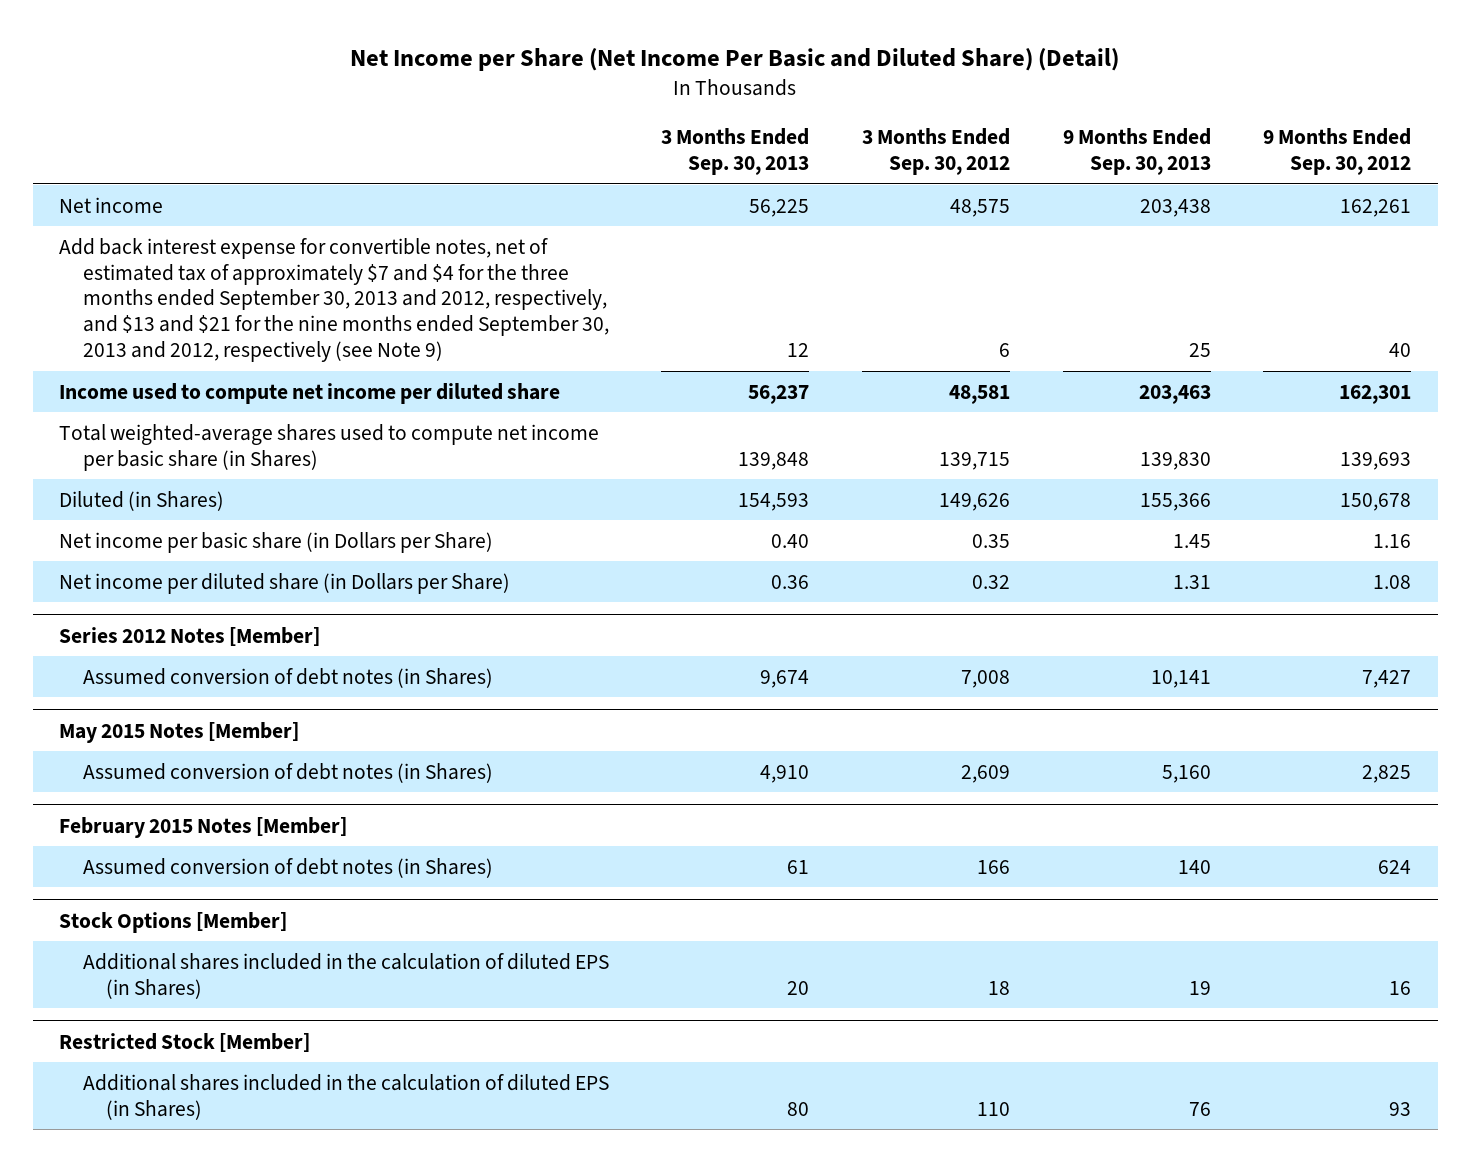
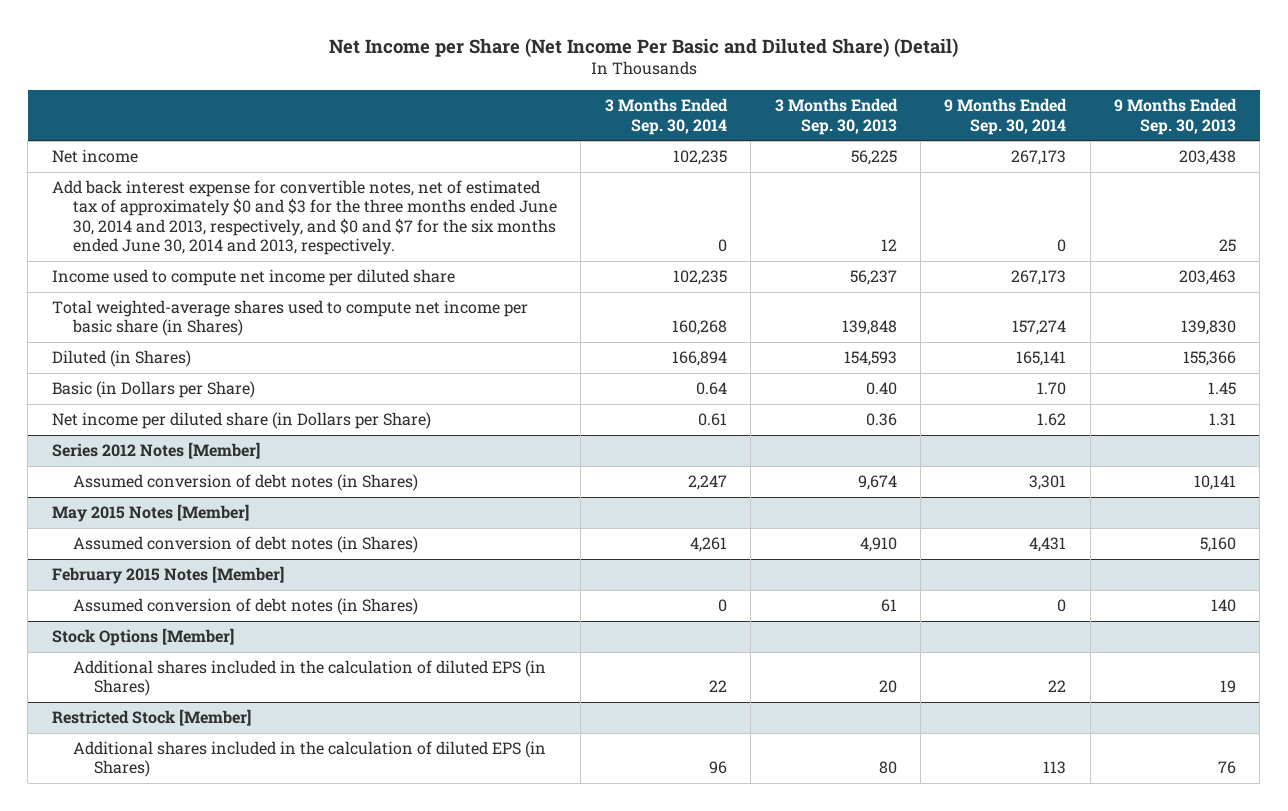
[862,128,1011,176] 3 Months Ended Sep. 30, 2012 -> none
[1263,128,1412,176] 9 Months Ended Sep. 30, 2012 -> none
none -> [604,98,728,135] 3 Months Ended Sep. 30, 2014
none -> [944,98,1068,135] 9 Months Ended Sep. 30, 2014
[59,237,609,363] Add back interest expense for convertible notes, net of estimated tax of approximately $7 and $4 for the three months ended September 30, 2013 and 2012, respectively, and $13 and $21 for the nine months ended September 30, 2013 and 2012, respectively (see Note 9) -> [51,180,557,256] Add back interest expense for convertible notes, net of estimated tax of approximately $0 and $3 for the three months ended June 30, 2014 and 2013, respectively, and $0 and $7 for the six months ended June 30, 2014 and 2013, respectively.
[59,531,494,553] Net income per basic share (in Dollars per Share) -> [51,381,255,399] Basic (in Dollars per Share)

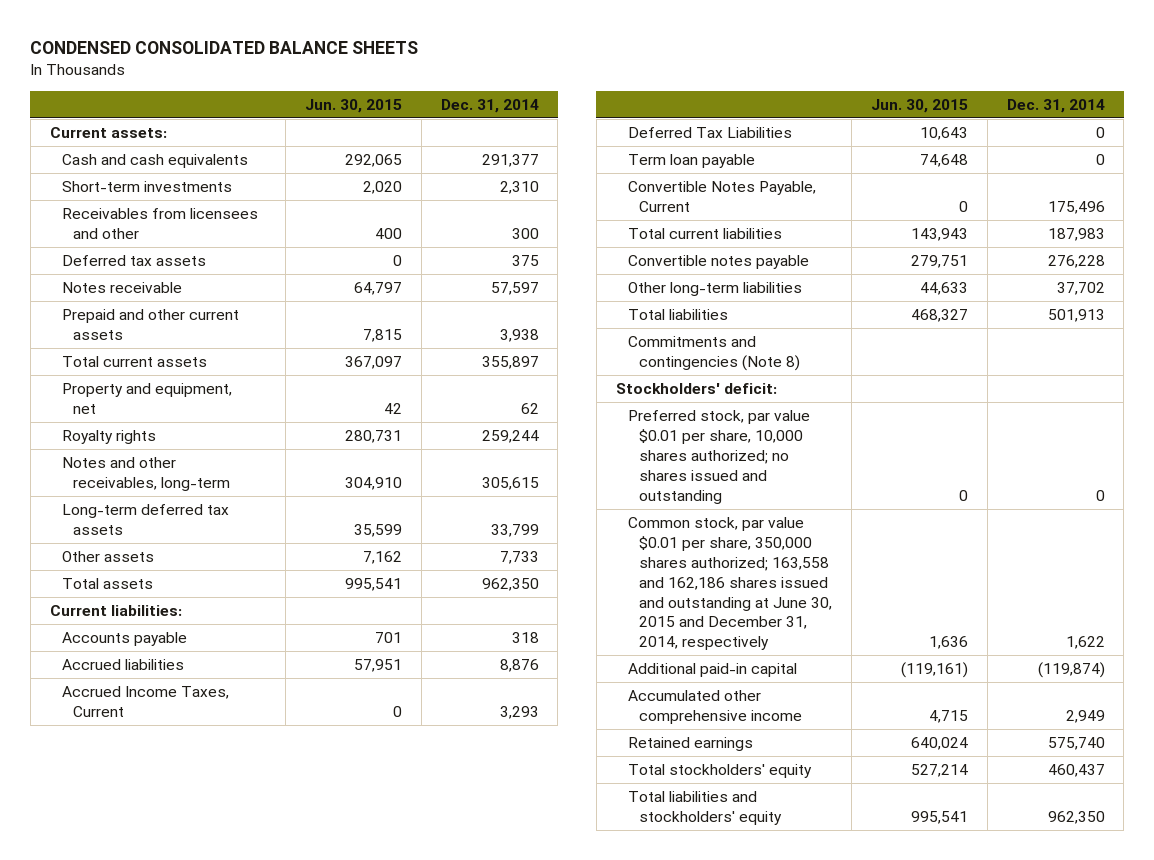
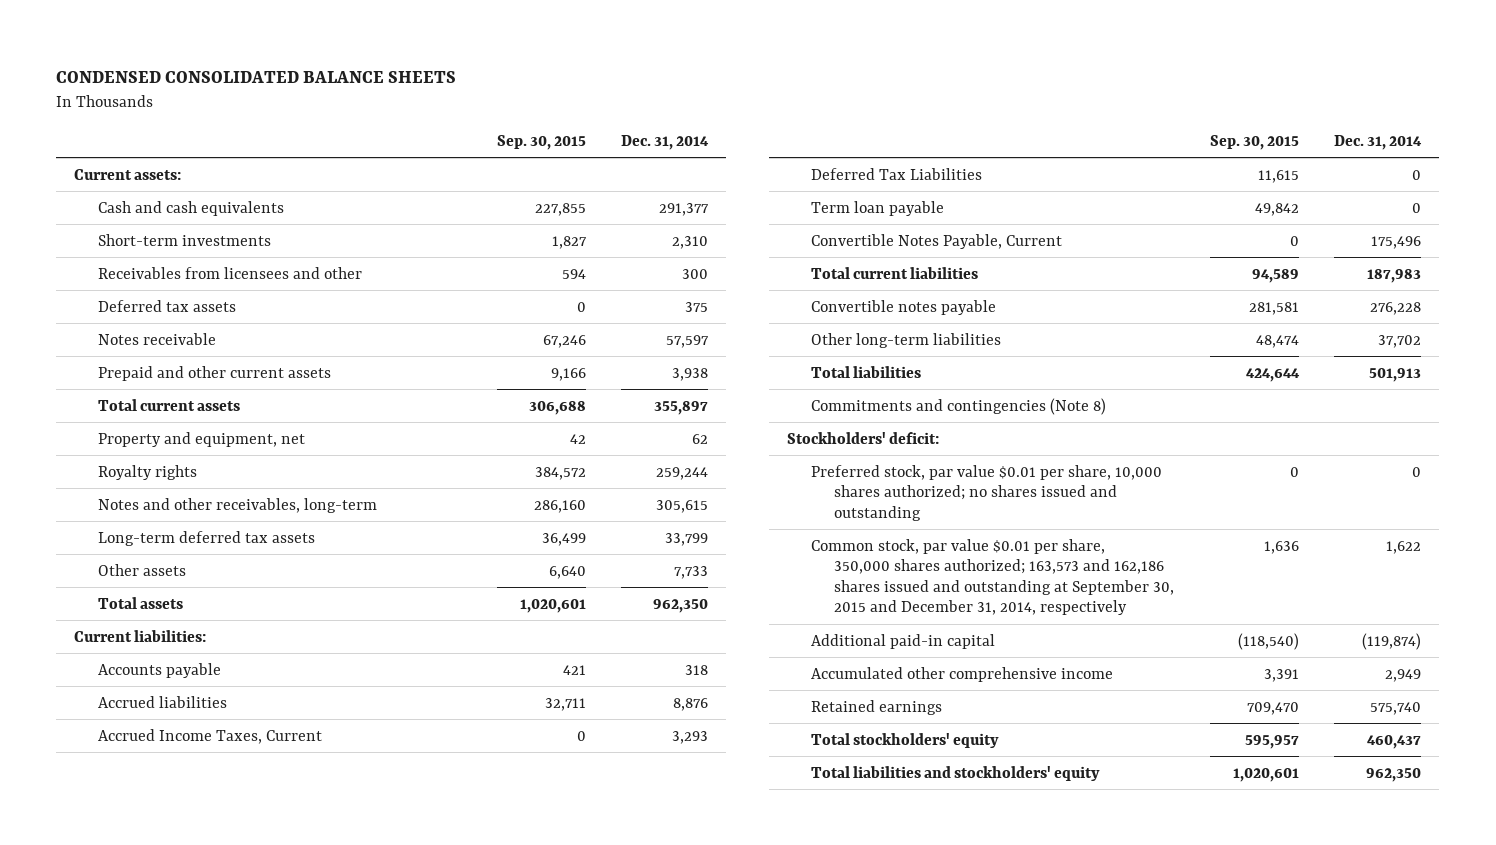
[304,98,402,113] Jun. 30, 2015 -> none
none -> [496,134,586,150] Sep. 30, 2015
[627,517,833,651] Common stock, par value $0.01 per share, 350,000 shares authorized; 163,558 and 162,186 shares issued and outstanding at June 30, 2015 and December 31, 2014, respectively -> [810,538,1175,615] Common stock, par value $0.01 per share, 350,000 shares authorized; 163,573 and 162,186 shares issued and outstanding at September 30, 2015 and December 31, 2014, respectively

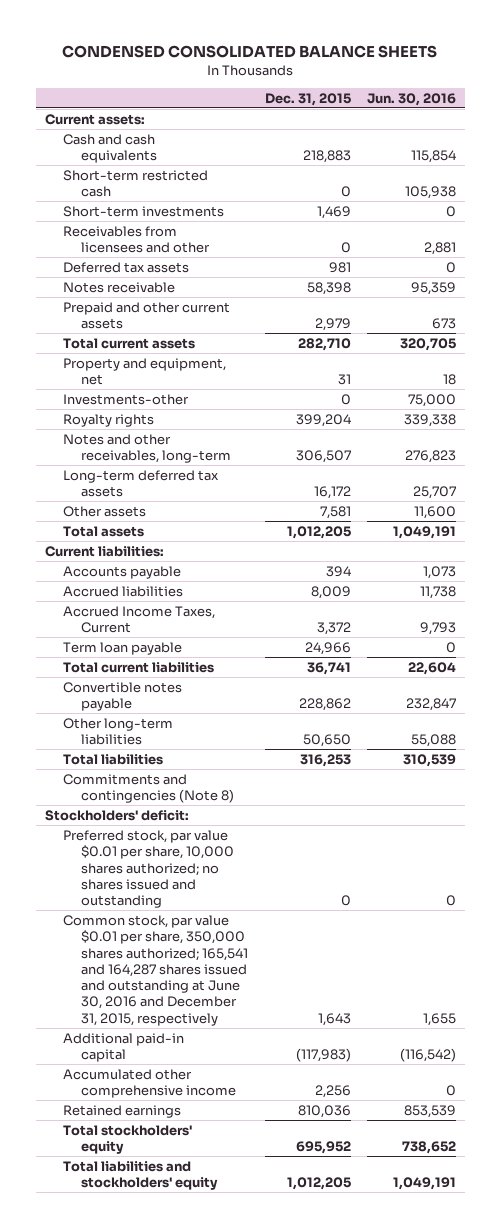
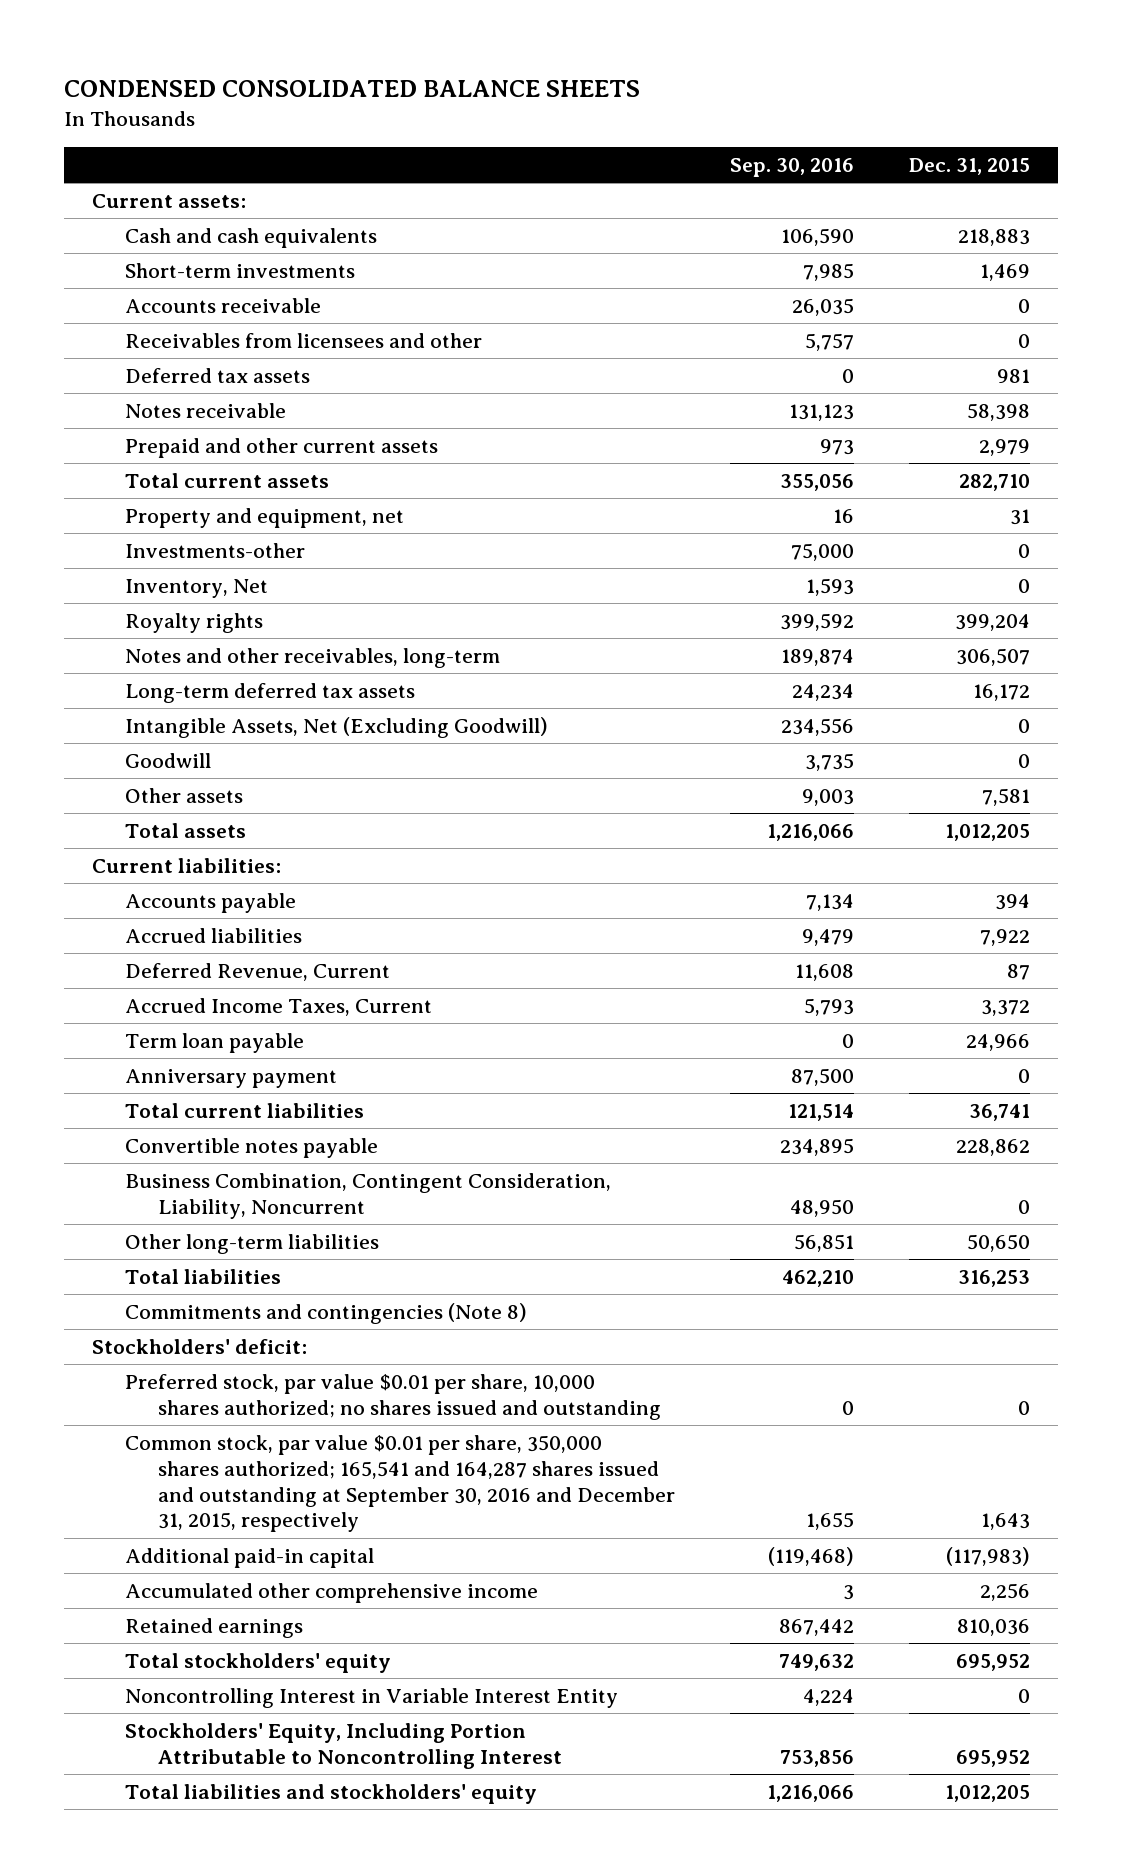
[367,92,457,106] Jun. 30, 2016 -> none
none -> [730,157,855,177] Sep. 30, 2016
[62,169,208,198] Short-term restricted cash -> none
none -> [125,298,322,314] Accounts receivable
none -> [125,579,269,599] Inventory, Net
none -> [125,717,549,739] Intangible Assets, Net (Excluding Goodwill)
none -> [125,753,212,769] Goodwill
[310,585,351,599] 8,009 -> [980,929,1031,947] 7,922
none -> [125,963,391,982] Deferred Revenue, Current
none -> [125,1069,338,1089] Anniversary payment
none -> [125,1173,612,1219] Business Combination, Contingent Consideration, Liability, Noncurrent
[62,914,248,1026] Common stock, par value $0.01 per share, 350,000 shares authorized; 165,541 and 164,287 shares issued and outstanding at June 30, 2016 and December 31, 2015, respectively -> [125,1435,676,1533] Common stock, par value $0.01 per share, 350,000 shares authorized; 165,541 and 164,287 shares issued and outstanding at September 30, 2016 and December 31, 2015, respectively
none -> [125,1688,619,1709] Noncontrolling Interest in Variable Interest Entity
none -> [125,1723,563,1769] Stockholders' Equity, Including Portion Attributable to Noncontrolling Interest

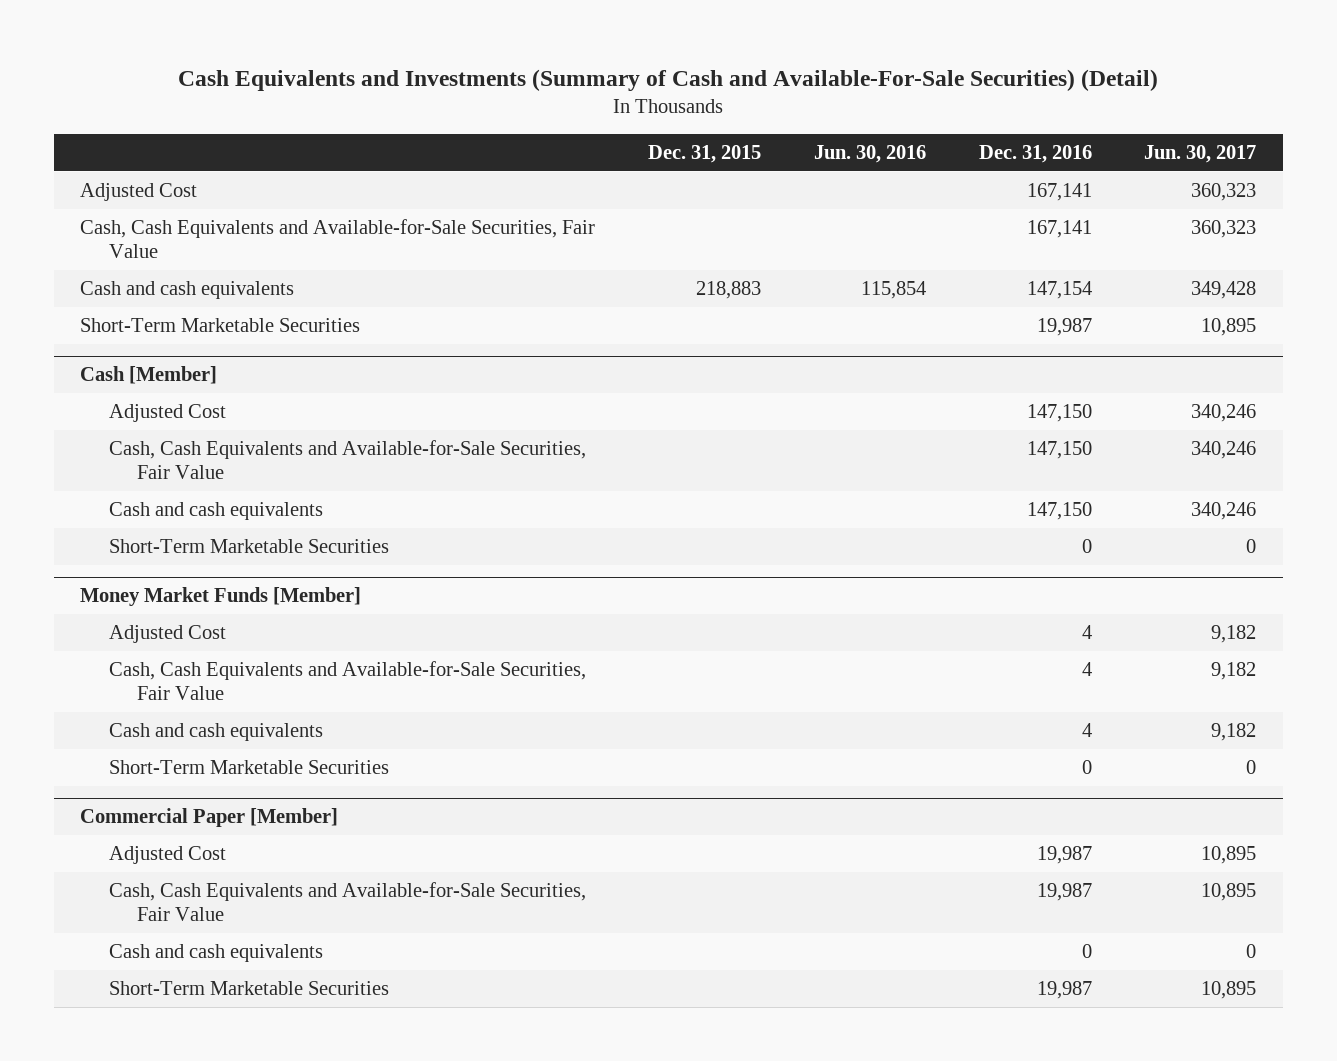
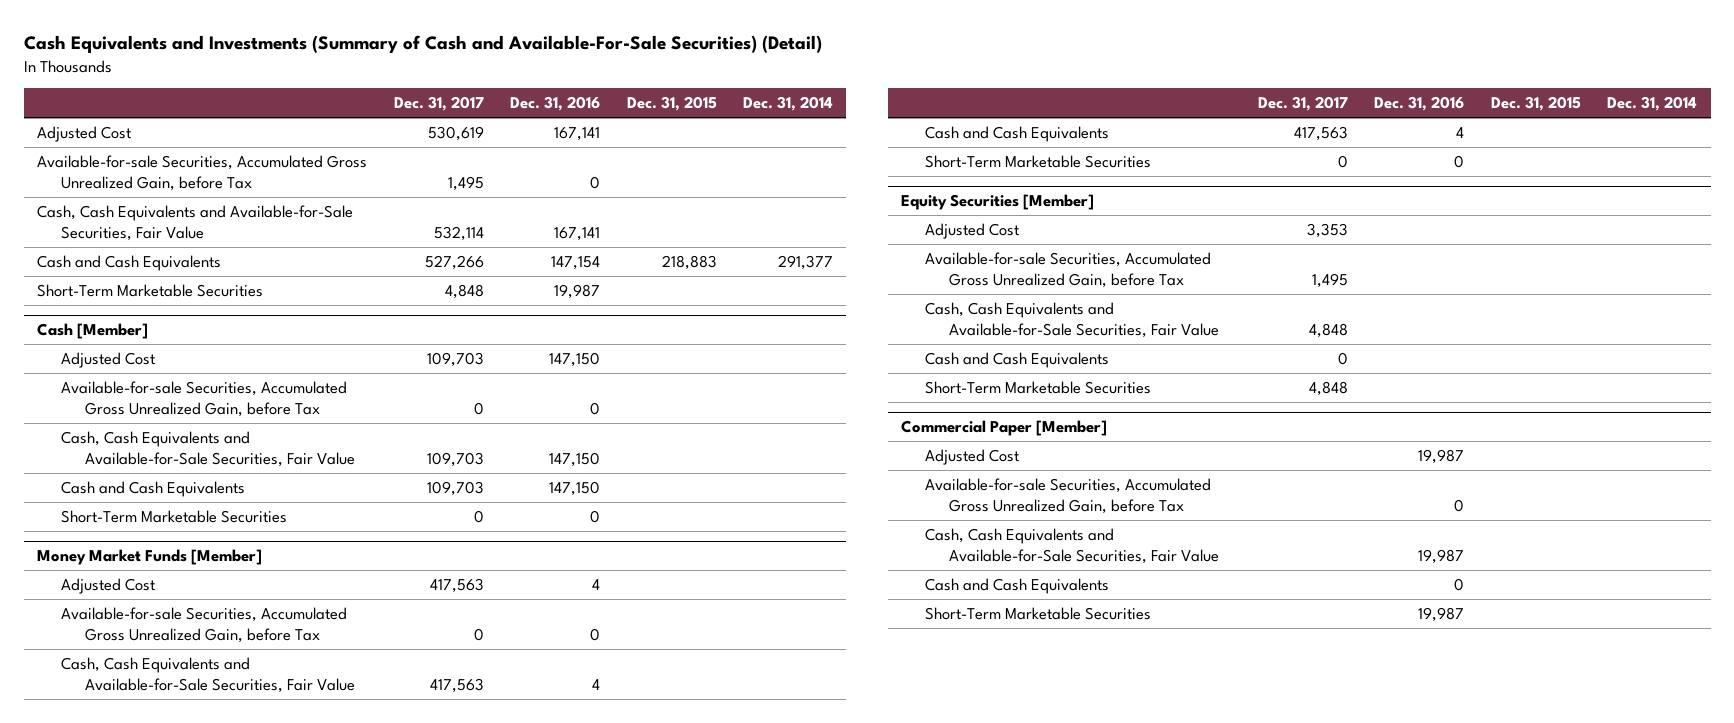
[813,145,926,164] Jun. 30, 2016 -> none
[1144,145,1257,164] Jun. 30, 2017 -> none
none -> [393,96,484,112] Dec. 31, 2017
none -> [743,96,834,112] Dec. 31, 2014
none -> [37,154,368,191] Available-for-sale Securities, Accumulated Gross Unrealized Gain, before Tax
[80,281,295,300] Cash and cash equivalents -> [37,254,222,271] Cash and Cash Equivalents
none -> [61,380,348,417] Available-for-sale Securities, Accumulated Gross Unrealized Gain, before Tax
[108,502,323,521] Cash and cash equivalents -> [61,480,246,497] Cash and Cash Equivalents
none -> [61,606,348,643] Available-for-sale Securities, Accumulated Gross Unrealized Gain, before Tax
[108,723,323,742] Cash and cash equivalents -> [925,125,1110,142] Cash and Cash Equivalents
none -> [901,194,1095,211] Equity Securities [Member]
none -> [925,222,1020,239] Adjusted Cost
none -> [925,251,1212,288] Available-for-sale Securities, Accumulated Gross Unrealized Gain, before Tax
none -> [925,301,1220,338] Cash, Cash Equivalents and Available-for-Sale Securities, Fair Value
none -> [925,351,1110,368] Cash and Cash Equivalents
none -> [925,380,1152,394] Short-Term Marketable Securities
none -> [925,477,1212,514] Available-for-sale Securities, Accumulated Gross Unrealized Gain, before Tax
[108,944,323,963] Cash and cash equivalents -> [925,577,1110,594] Cash and Cash Equivalents

